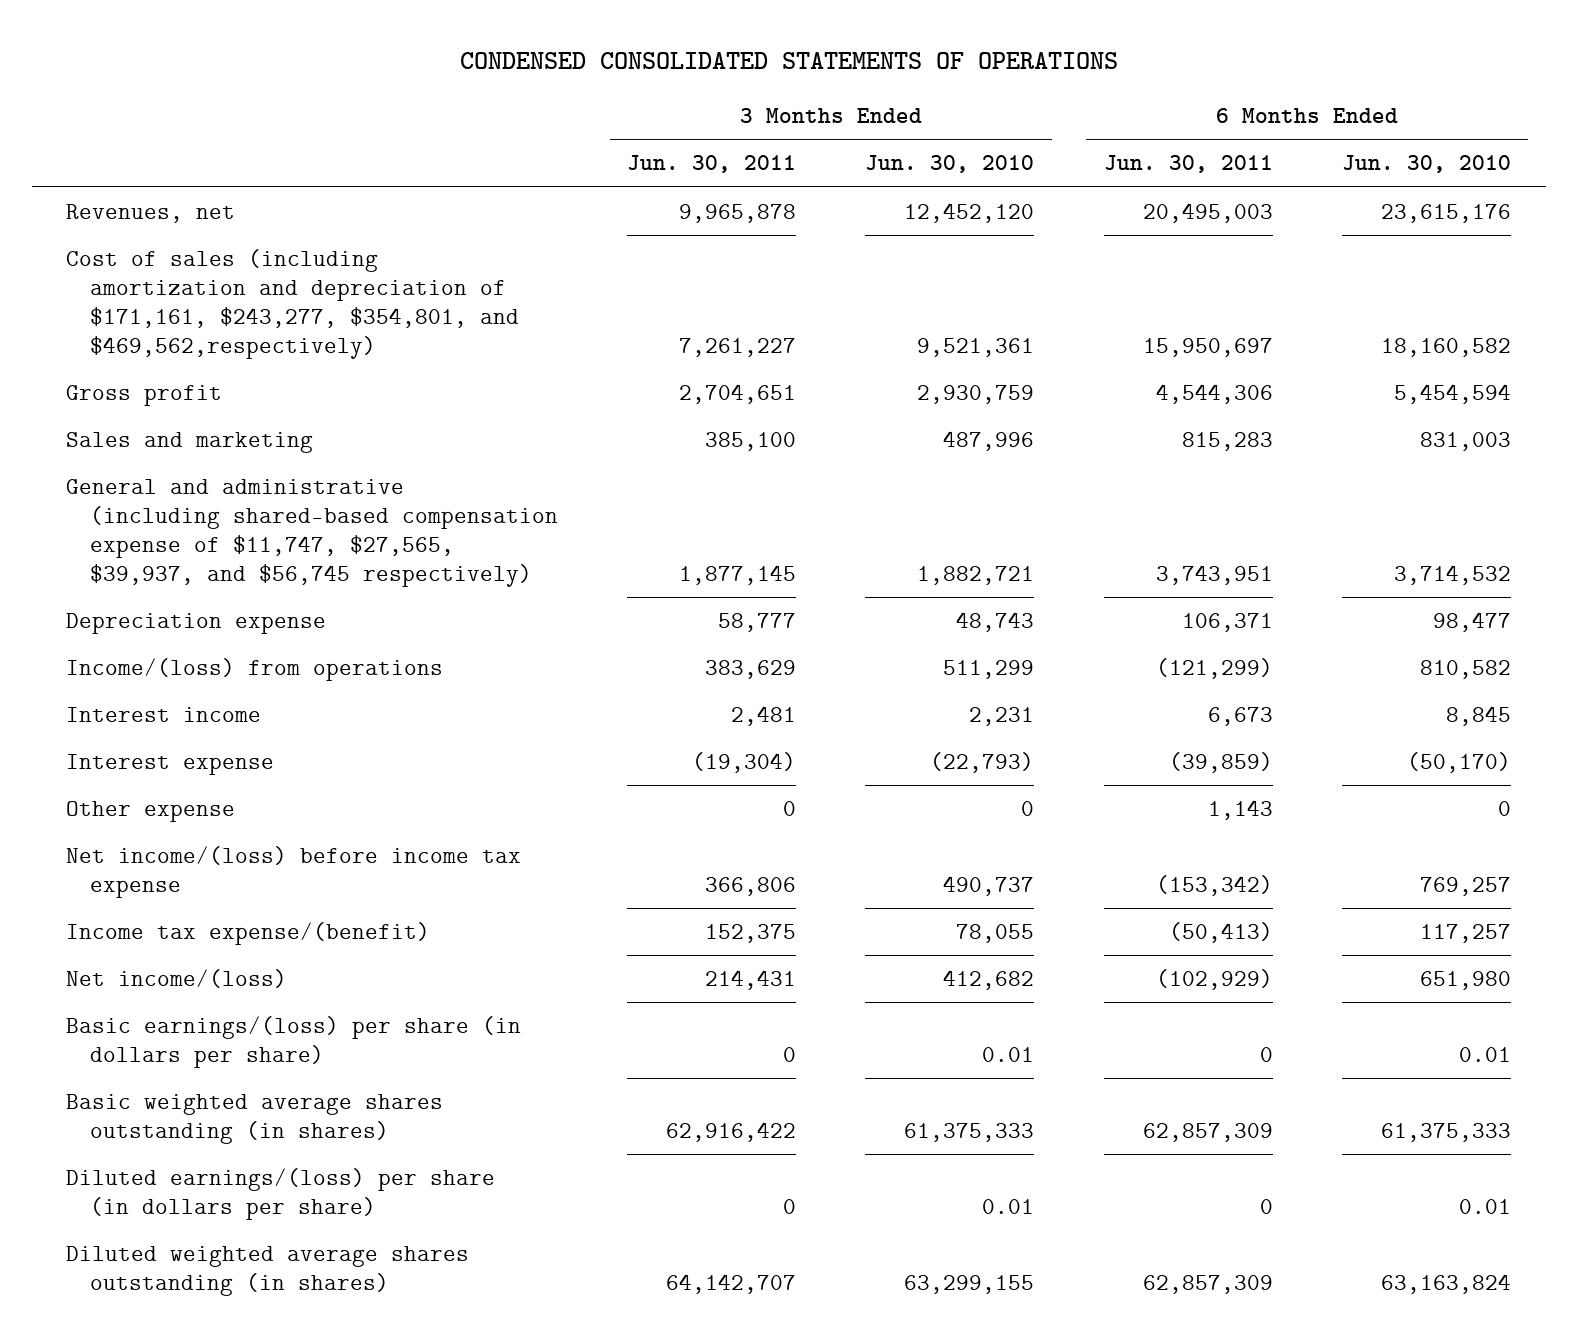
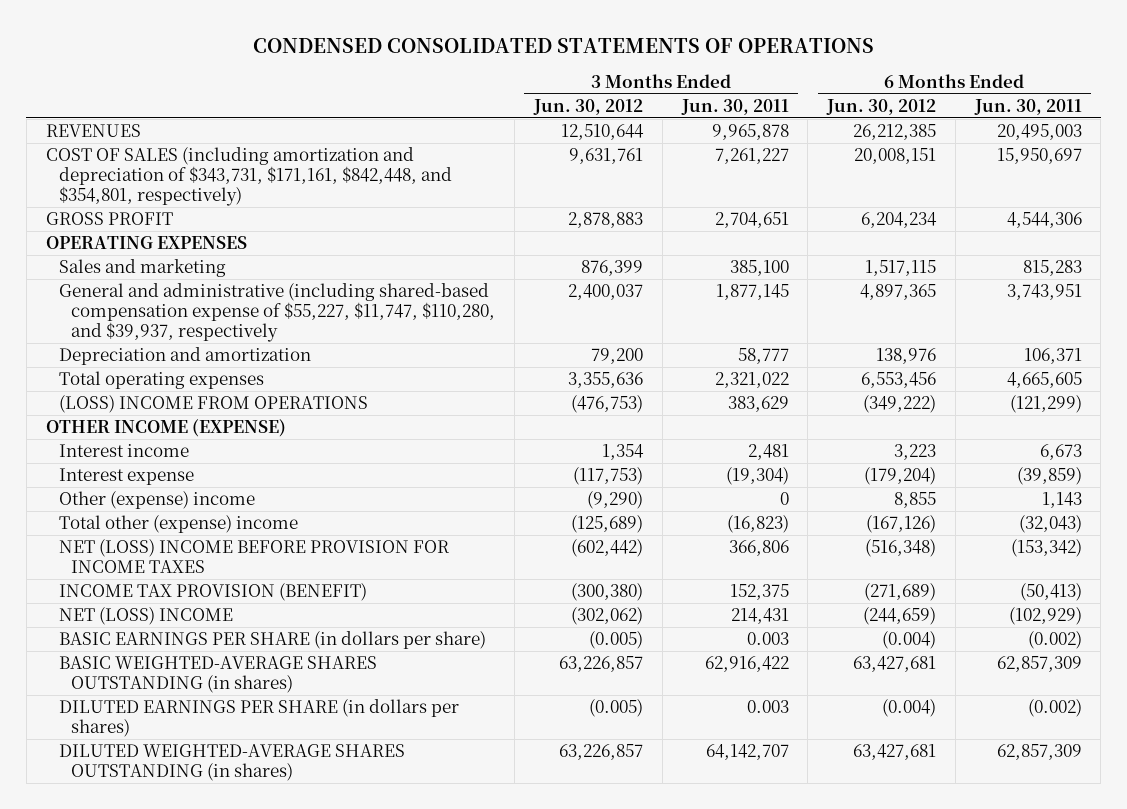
[865,155,1035,174] Jun. 30, 2010 -> none
[1342,155,1512,174] Jun. 30, 2010 -> none
none -> [533,99,644,116] Jun. 30, 2012
none -> [826,99,937,116] Jun. 30, 2012
[66,203,236,223] Revenues, net -> [45,124,141,138] REVENUES
[66,248,519,359] Cost of sales (including amortization and depreciation of $171,161, $243,277, $354,801, and $469,562,respectively) -> [45,147,452,206] COST OF SALES (including amortization and depreciation of $343,731, $171,161, $842,448, and $354,801, respectively)
[66,384,223,406] Gross profit -> [45,212,173,226] GROSS PROFIT
none -> [45,236,247,250] OPERATING EXPENSES
[66,478,558,587] General and administrative (including shared-based compensation expense of $11,747, $27,565, $39,937, and $56,745 respectively) -> [58,283,496,342] General and administrative (including shared-based compensation expense of $55,227, $11,747, $110,280, and $39,937, respectively
[66,612,327,634] Depreciation expense -> [58,347,311,366] Depreciation and amortization
none -> [58,371,264,390] Total operating expenses
[66,657,444,681] Income/(loss) from operations -> [58,395,368,414] (LOSS) INCOME FROM OPERATIONS
none -> [45,419,286,438] OTHER INCOME (EXPENSE)
[66,800,236,822] Other expense -> [58,491,255,510] Other (expense) income
none -> [58,515,298,534] Total other (expense) income
[66,845,522,898] Net income/(loss) before income tax expense -> [58,539,449,574] NET (LOSS) INCOME BEFORE PROVISION FOR INCOME TAXES
[66,921,431,945] Income tax expense/(benefit) -> [58,583,367,602] INCOME TAX PROVISION (BENEFIT)
[66,968,288,988] Net income/(loss) -> [58,607,233,626] NET (LOSS) INCOME
[66,1015,522,1068] Basic earnings/(loss) per share (in dollars per share) -> [58,631,486,650] BASIC EARNINGS PER SHARE (in dollars per share)
[782,1046,796,1062] 0 -> [746,632,789,646] 0.003
[1259,1046,1273,1062] 0 -> [1027,631,1082,650] (0.002)
[66,1093,444,1144] Basic weighted average shares outstanding (in shares) -> [58,656,377,694] BASIC WEIGHTED-AVERAGE SHARES OUTSTANDING (in shares)
[66,1167,496,1220] Diluted earnings/(loss) per share (in dollars per share) -> [58,699,459,738] DILUTED EARNINGS PER SHARE (in dollars per shares)
[782,1198,796,1214] 0 -> [746,700,789,714] 0.003
[1259,1198,1273,1214] 0 -> [1027,699,1082,718] (0.002)
[66,1245,470,1296] Diluted weighted average shares outstanding (in shares) -> [58,744,405,782] DILUTED WEIGHTED-AVERAGE SHARES OUTSTANDING (in shares)

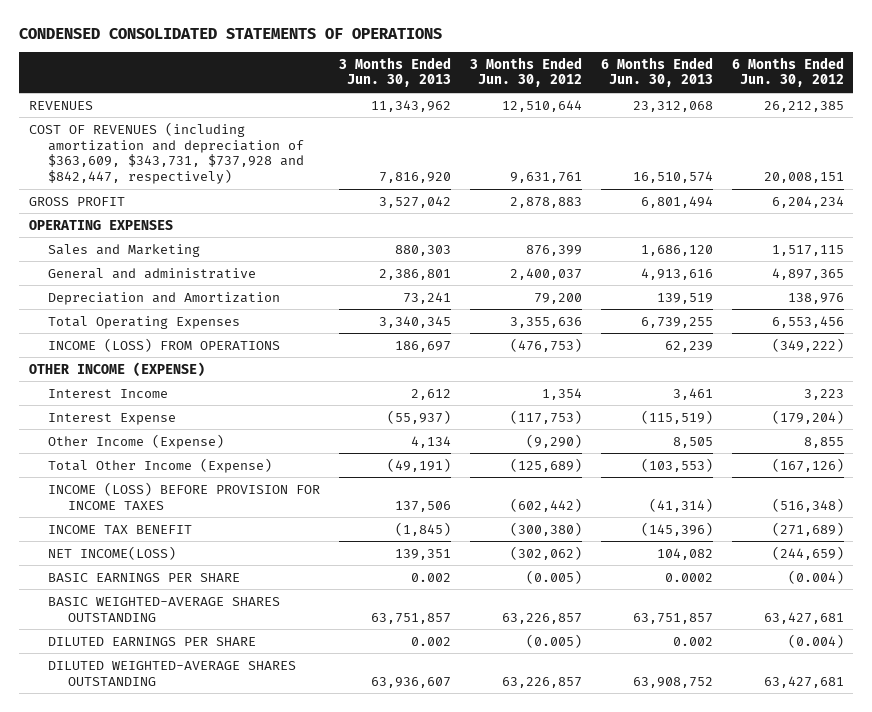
[680,99,789,116] Jun. 30, 2011 -> none
[973,99,1082,116] Jun. 30, 2011 -> none
none -> [339,56,452,88] 3 Months Ended Jun. 30, 2013
none -> [600,56,713,88] 6 Months Ended Jun. 30, 2013
[45,147,452,206] COST OF SALES (including amortization and depreciation of $343,731, $171,161, $842,448, and $354,801, respectively) -> [28,121,305,185] COST OF REVENUES (including amortization and depreciation of $363,609, $343,731, $737,928 and $842,447, respectively)
[58,259,226,278] Sales and marketing -> [48,243,201,257] Sales and Marketing
[58,283,496,342] General and administrative (including shared-based compensation expense of $55,227, $11,747, $110,280, and $39,937, respectively -> [48,267,257,279] General and administrative
[58,347,311,366] Depreciation and amortization -> [48,291,281,305] Depreciation and Amortization
[58,371,264,390] Total operating expenses -> [48,315,241,329] Total Operating Expenses
[58,395,368,414] (LOSS) INCOME FROM OPERATIONS -> [48,337,281,352] INCOME (LOSS) FROM OPERATIONS
[58,444,189,458] Interest income -> [48,388,169,398] Interest Income
[58,468,194,486] Interest expense -> [48,412,177,425] Interest Expense
[58,491,255,510] Other (expense) income -> [48,433,225,449] Other Income (Expense)
[58,515,298,534] Total other (expense) income -> [48,457,273,473] Total Other Income (Expense)
[58,539,449,574] NET (LOSS) INCOME BEFORE PROVISION FOR INCOME TAXES -> [48,481,321,510] INCOME (LOSS) BEFORE PROVISION FOR INCOME TAXES
[58,583,367,602] INCOME TAX PROVISION (BENEFIT) -> [48,524,193,534] INCOME TAX BENEFIT
[58,607,233,626] NET (LOSS) INCOME -> [48,545,177,560] NET INCOME(LOSS)
[58,631,486,650] BASIC EARNINGS PER SHARE (in dollars per share) -> [48,572,241,582] BASIC EARNINGS PER SHARE
[58,656,377,694] BASIC WEIGHTED-AVERAGE SHARES OUTSTANDING (in shares) -> [48,596,281,622] BASIC WEIGHTED-AVERAGE SHARES OUTSTANDING
[58,699,459,738] DILUTED EARNINGS PER SHARE (in dollars per shares) -> [48,636,257,646] DILUTED EARNINGS PER SHARE
[58,744,405,782] DILUTED WEIGHTED-AVERAGE SHARES OUTSTANDING (in shares) -> [48,660,297,686] DILUTED WEIGHTED-AVERAGE SHARES OUTSTANDING

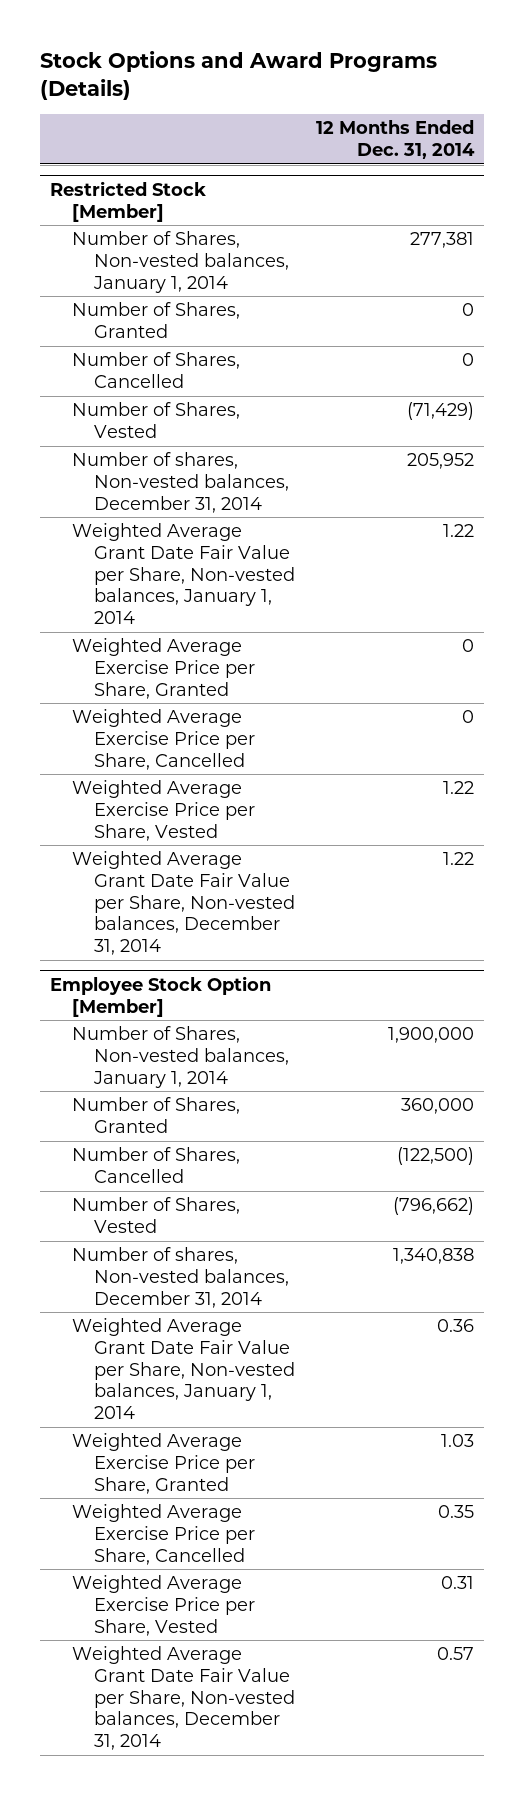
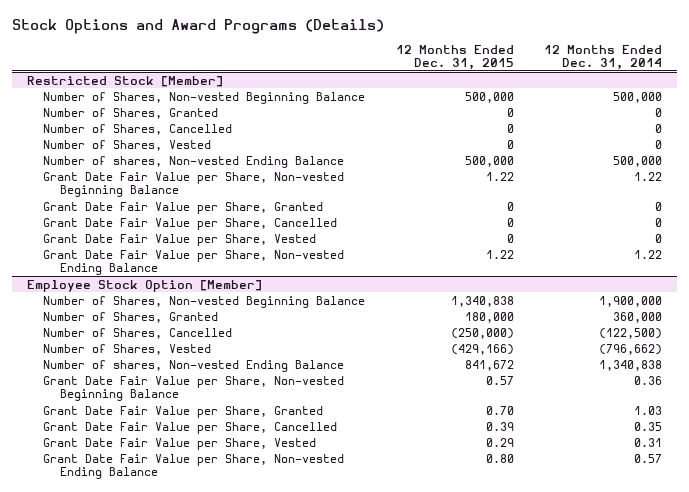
none -> [395,44,514,71] 12 Months Ended Dec. 31, 2015
[72,231,290,293] Number of Shares, Non-vested balances, January 1, 2014 -> [43,91,366,104] Number of Shares, Non-vested Beginning Balance
[409,232,474,249] 277,381 -> [612,91,662,103] 500,000
[72,638,256,699] Weighted Average Exercise Price per Share, Granted -> none
[72,709,256,770] Weighted Average Exercise Price per Share, Cancelled -> none
[72,780,256,841] Weighted Average Exercise Price per Share, Vested -> none
[406,402,474,421] (71,429) -> [654,139,662,149] 0
[72,452,290,513] Number of shares, Non-vested balances, December 31, 2014 -> [43,155,345,168] Number of shares, Non-vested Ending Balance
[406,453,474,470] 205,952 -> [612,155,662,167] 500,000
[72,523,296,624] Weighted Average Grant Date Fair Value per Share, Non-vested balances, January 1, 2014 -> [43,171,345,198] Grant Date Fair Value per Share, Non-vested Beginning Balance
none -> [43,201,324,214] Grant Date Fair Value per Share, Granted
none -> [43,217,338,230] Grant Date Fair Value per Share, Cancelled
none -> [43,233,317,246] Grant Date Fair Value per Share, Vested
[72,851,296,955] Weighted Average Grant Date Fair Value per Share, Non-vested balances, December 31, 2014 -> [43,249,345,276] Grant Date Fair Value per Share, Non-vested Ending Balance
[72,1026,290,1088] Number of Shares, Non-vested balances, January 1, 2014 -> [43,295,366,308] Number of Shares, Non-vested Beginning Balance
[72,1433,256,1494] Weighted Average Exercise Price per Share, Granted -> none
[72,1504,256,1565] Weighted Average Exercise Price per Share, Cancelled -> none
[72,1575,256,1636] Weighted Average Exercise Price per Share, Vested -> none
[72,1247,290,1308] Number of shares, Non-vested balances, December 31, 2014 -> [43,359,345,372] Number of shares, Non-vested Ending Balance
[72,1318,296,1419] Weighted Average Grant Date Fair Value per Share, Non-vested balances, January 1, 2014 -> [43,375,345,402] Grant Date Fair Value per Share, Non-vested Beginning Balance
none -> [43,405,324,418] Grant Date Fair Value per Share, Granted
none -> [43,421,338,434] Grant Date Fair Value per Share, Cancelled
none -> [43,437,317,450] Grant Date Fair Value per Share, Vested
[72,1646,296,1750] Weighted Average Grant Date Fair Value per Share, Non-vested balances, December 31, 2014 -> [43,453,345,480] Grant Date Fair Value per Share, Non-vested Ending Balance

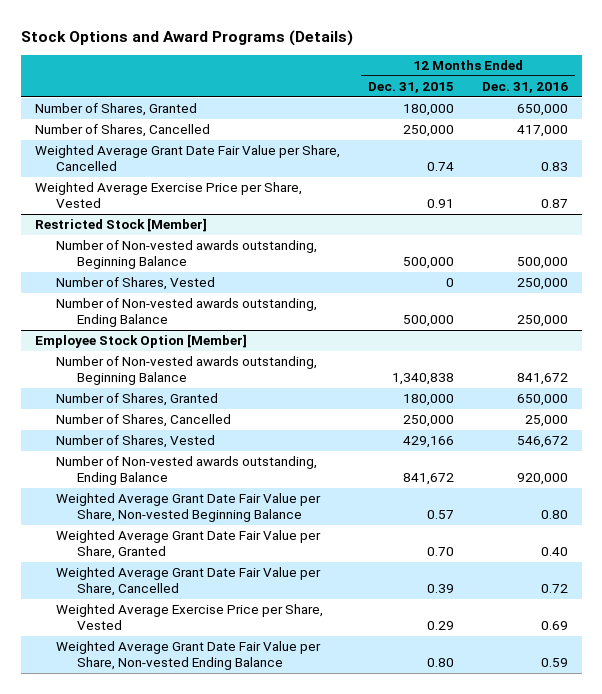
[543,44,662,71] 12 Months Ended Dec. 31, 2014 -> none
none -> [481,82,568,94] Dec. 31, 2016
none -> [34,103,197,117] Number of Shares, Granted
none -> [34,124,210,138] Number of Shares, Cancelled
none -> [34,145,340,172] Weighted Average Grant Date Fair Value per Share, Cancelled
none -> [34,182,302,209] Weighted Average Exercise Price per Share, Vested
[43,107,219,119] Number of Shares, Granted -> none
[43,123,233,135] Number of Shares, Cancelled -> none
[43,91,366,104] Number of Shares, Non-vested Beginning Balance -> [55,240,317,270] Number of Non-vested awards outstanding, Beginning Balance
[43,171,345,198] Grant Date Fair Value per Share, Non-vested Beginning Balance -> none
[43,201,324,214] Grant Date Fair Value per Share, Granted -> none
[43,217,338,230] Grant Date Fair Value per Share, Cancelled -> none
[43,233,317,246] Grant Date Fair Value per Share, Vested -> none
[43,249,345,276] Grant Date Fair Value per Share, Non-vested Ending Balance -> none
[43,155,345,168] Number of shares, Non-vested Ending Balance -> [55,298,317,328] Number of Non-vested awards outstanding, Ending Balance
[43,295,366,308] Number of Shares, Non-vested Beginning Balance -> [55,356,317,386] Number of Non-vested awards outstanding, Beginning Balance
[43,437,317,450] Grant Date Fair Value per Share, Vested -> none
[450,327,514,339] (250,000) -> [402,415,454,428] 250,000
[450,343,514,355] (429,166) -> [402,436,454,449] 429,166
[43,359,345,372] Number of shares, Non-vested Ending Balance -> [55,456,317,486] Number of Non-vested awards outstanding, Ending Balance
[43,375,345,402] Grant Date Fair Value per Share, Non-vested Beginning Balance -> [55,493,321,523] Weighted Average Grant Date Fair Value per Share, Non-vested Beginning Balance
[43,405,324,418] Grant Date Fair Value per Share, Granted -> [55,530,321,560] Weighted Average Grant Date Fair Value per Share, Granted
[43,421,338,434] Grant Date Fair Value per Share, Cancelled -> [55,567,321,597] Weighted Average Grant Date Fair Value per Share, Cancelled
none -> [55,604,323,631] Weighted Average Exercise Price per Share, Vested
[43,453,345,480] Grant Date Fair Value per Share, Non-vested Ending Balance -> [55,641,321,671] Weighted Average Grant Date Fair Value per Share, Non-vested Ending Balance

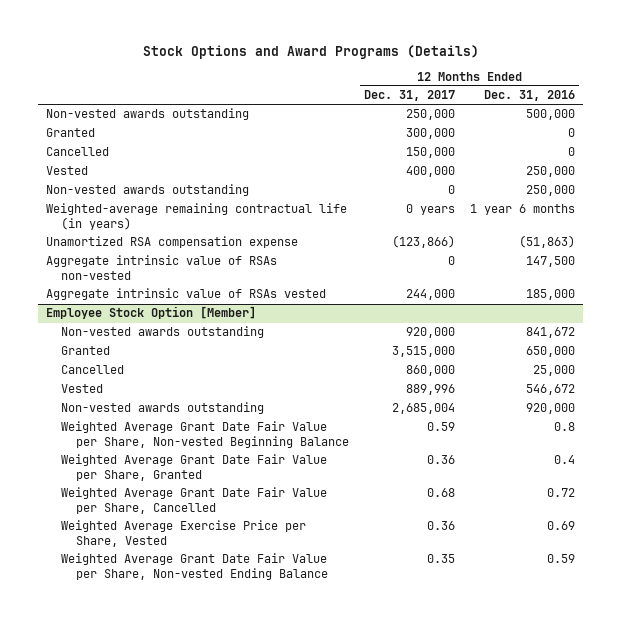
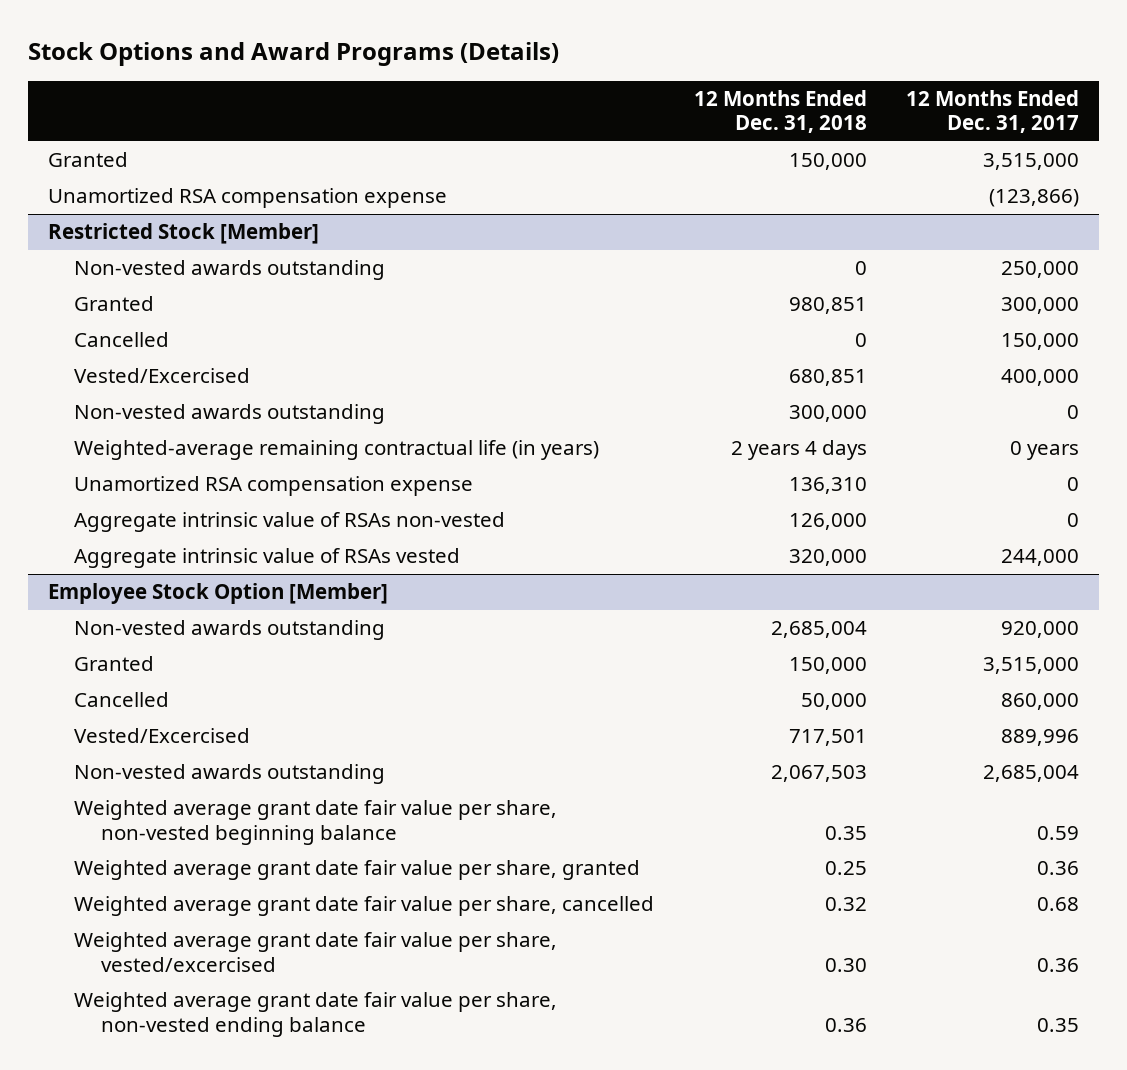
[484,90,576,102] Dec. 31, 2016 -> none
none -> [693,89,867,134] 12 Months Ended Dec. 31, 2018
none -> [47,152,128,168] Granted
[45,236,298,249] Unamortized RSA compensation expense -> [47,188,447,209] Unamortized RSA compensation expense
none -> [47,223,319,245] Restricted Stock [Member]
[45,166,88,176] Vested -> [74,368,251,384] Vested/Excercised
none -> [74,476,474,497] Unamortized RSA compensation expense
[60,384,103,394] Vested -> [74,728,251,744] Vested/Excercised
[60,520,306,547] Weighted Average Exercise Price per Share, Vested -> none
[60,421,349,448] Weighted Average Grant Date Fair Value per Share, Non-vested Beginning Balance -> [74,800,558,845] Weighted average grant date fair value per share, non-vested beginning balance
[60,454,327,481] Weighted Average Grant Date Fair Value per Share, Granted -> [74,860,641,881] Weighted average grant date fair value per share, granted
[60,487,327,514] Weighted Average Grant Date Fair Value per Share, Cancelled -> [74,896,655,917] Weighted average grant date fair value per share, cancelled
none -> [74,932,558,972] Weighted average grant date fair value per share, vested/excercised
[60,553,328,580] Weighted Average Grant Date Fair Value per Share, Non-vested Ending Balance -> [74,992,558,1037] Weighted average grant date fair value per share, non-vested ending balance

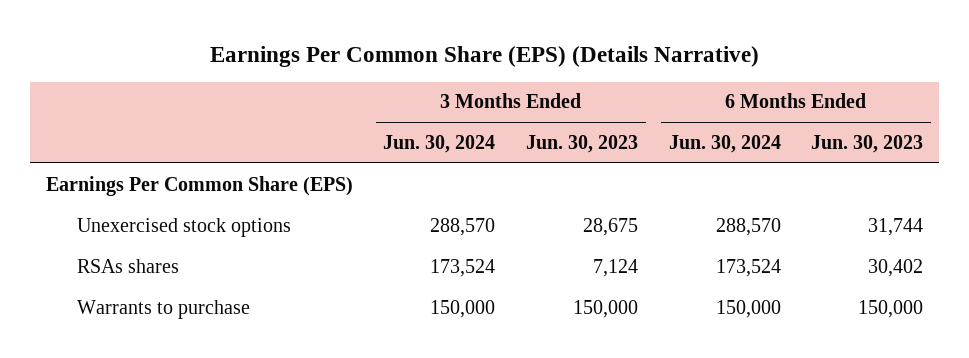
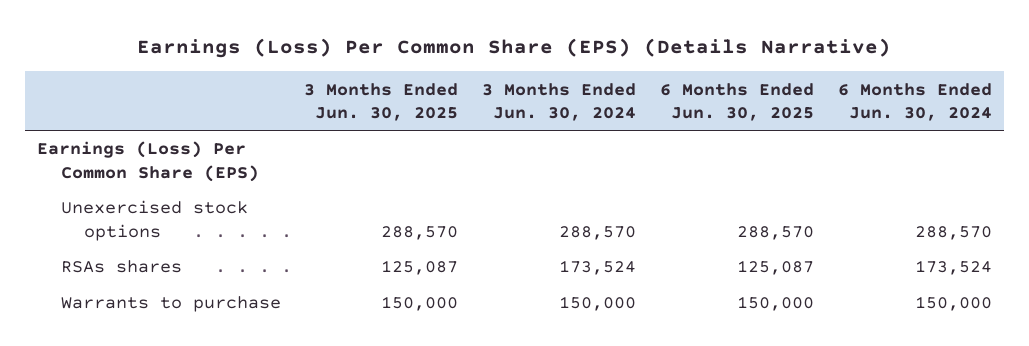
[209,45,759,67] Earnings Per Common Share (EPS) (Details Narrative) -> [137,38,892,59] Earnings (Loss) Per Common Share (EPS) (Details Narrative)
[526,134,639,153] Jun. 30, 2023 -> none
[811,134,924,153] Jun. 30, 2023 -> none
none -> [304,82,459,122] 3 Months Ended Jun. 30, 2025
none -> [660,82,815,122] 6 Months Ended Jun. 30, 2025
[45,175,353,196] Earnings Per Common Share (EPS) -> [36,141,259,182] Earnings (Loss) Per Common Share (EPS)

